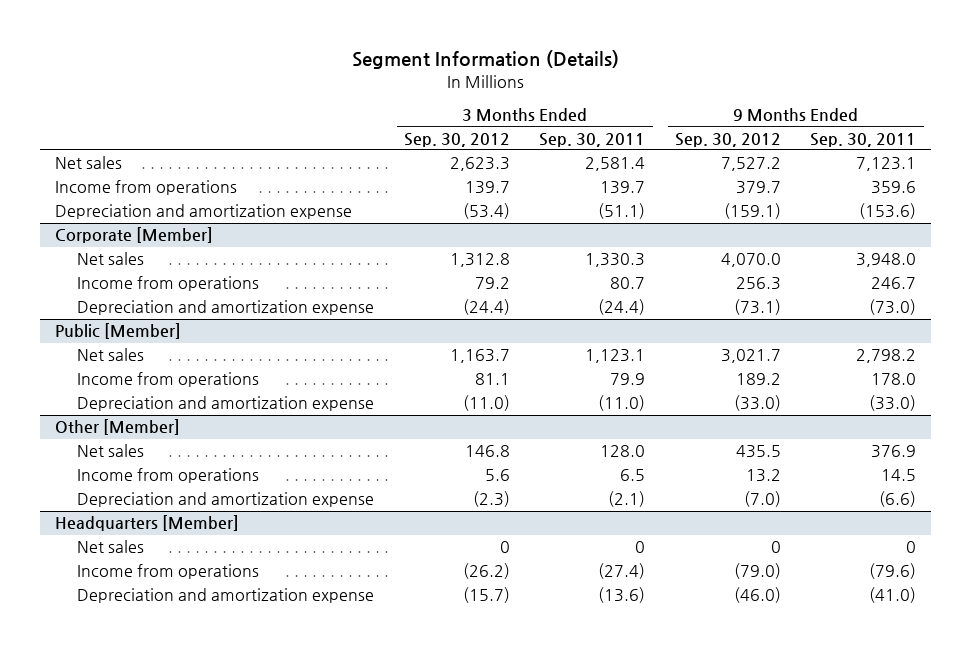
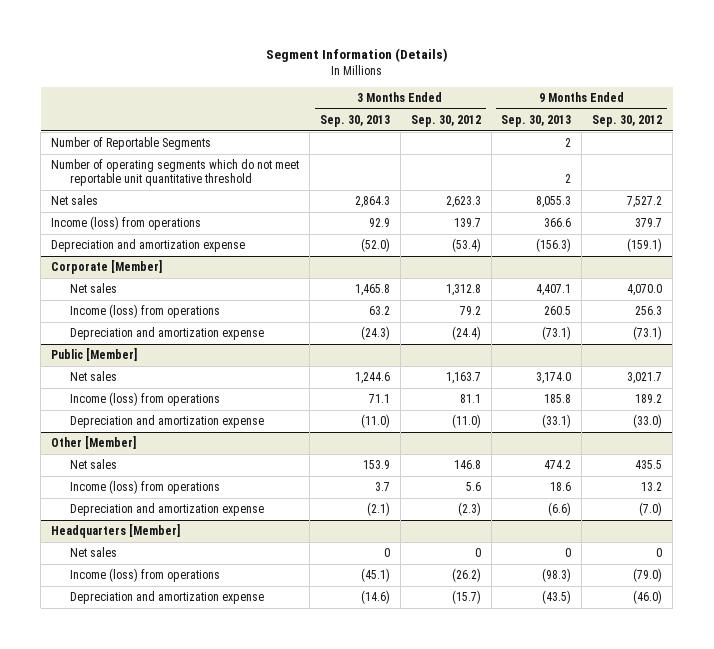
[539,132,646,147] Sep. 30, 2011 -> none
[810,132,917,147] Sep. 30, 2011 -> none
none -> [320,115,391,128] Sep. 30, 2013
none -> [501,115,572,128] Sep. 30, 2013
none -> [51,137,212,151] Number of Reportable Segments
none -> [51,159,300,187] Number of operating segments which do not meet reportable unit quantitative threshold
[54,180,237,196] Income from operations -> [51,216,202,231] Income (loss) from operations
[77,276,260,292] Income from operations -> [69,304,220,319] Income (loss) from operations
[77,372,260,388] Income from operations -> [69,392,220,407] Income (loss) from operations
[77,468,260,484] Income from operations -> [69,480,220,495] Income (loss) from operations
[77,564,260,580] Income from operations -> [69,568,220,583] Income (loss) from operations

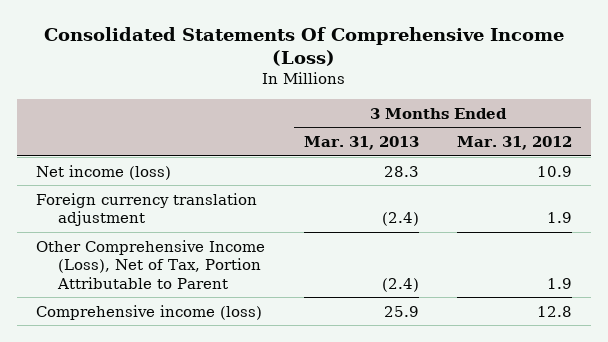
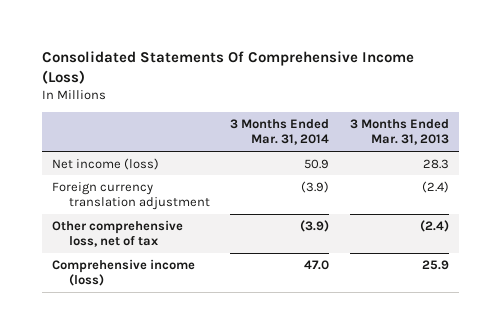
[456,136,572,151] Mar. 31, 2012 -> none
none -> [230,119,330,146] 3 Months Ended Mar. 31, 2014
[36,239,266,289] Other Comprehensive Income (Loss), Net of Tax, Portion Attributable to Parent -> [52,219,184,248] Other comprehensive loss, net of tax

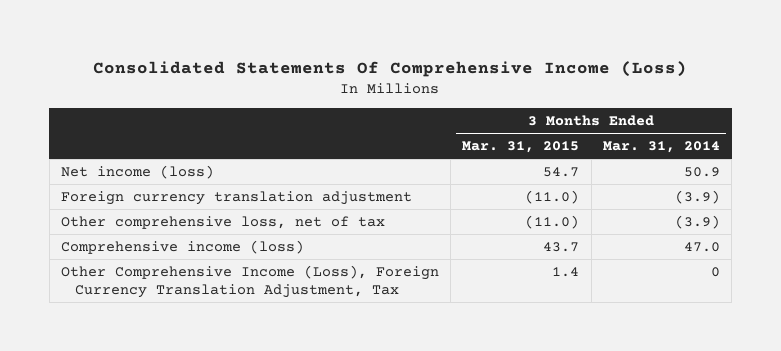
[349,119,449,146] 3 Months Ended Mar. 31, 2013 -> none
none -> [462,140,580,153] Mar. 31, 2015
none -> [60,264,439,299] Other Comprehensive Income (Loss), Foreign Currency Translation Adjustment, Tax

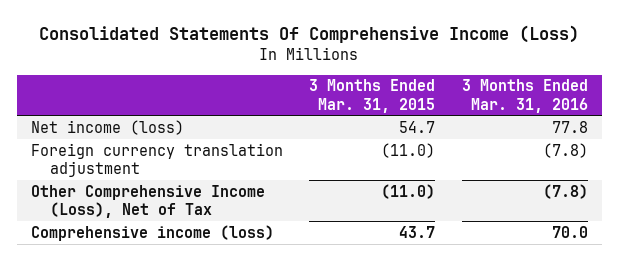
[602,140,720,153] Mar. 31, 2014 -> none
none -> [462,79,589,113] 3 Months Ended Mar. 31, 2016
[60,215,385,229] Other comprehensive loss, net of tax -> [30,184,265,219] Other Comprehensive Income (Loss), Net of Tax
[60,264,439,299] Other Comprehensive Income (Loss), Foreign Currency Translation Adjustment, Tax -> none

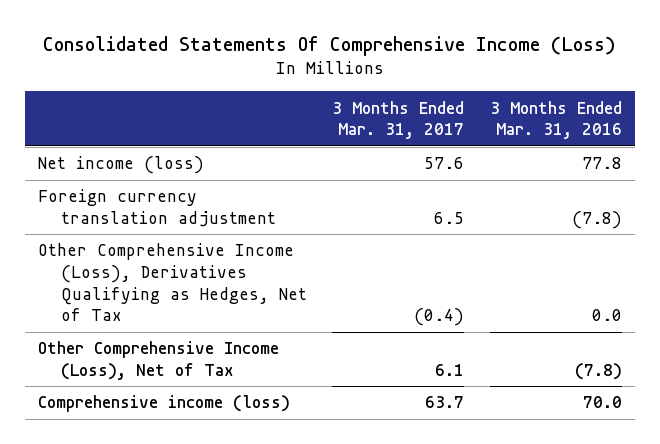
[309,79,436,113] 3 Months Ended Mar. 31, 2015 -> none
none -> [332,100,465,140] 3 Months Ended Mar. 31, 2017
none -> [37,243,307,322] Other Comprehensive Income (Loss), Derivatives Qualifying as Hedges, Net of Tax

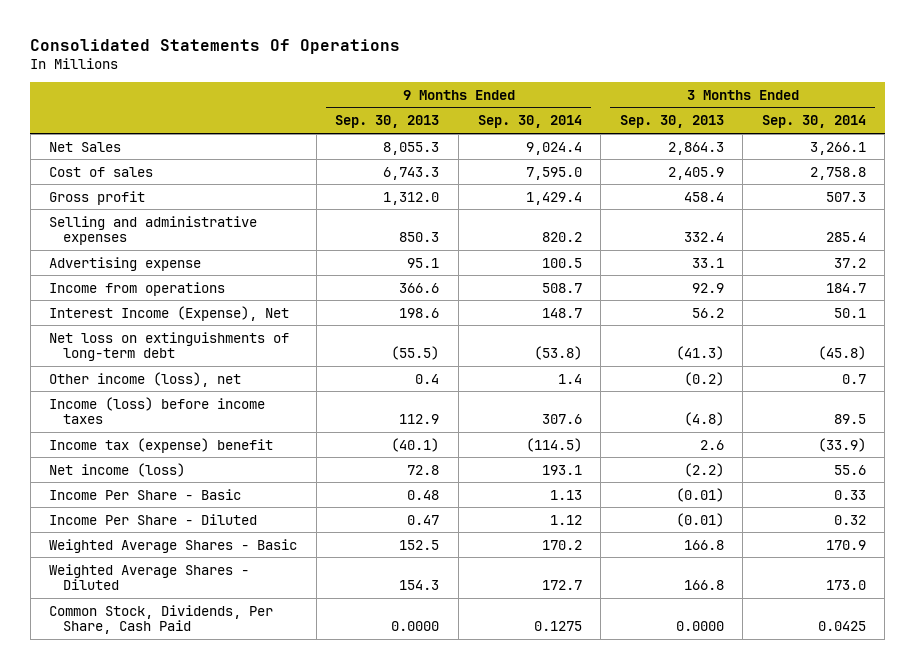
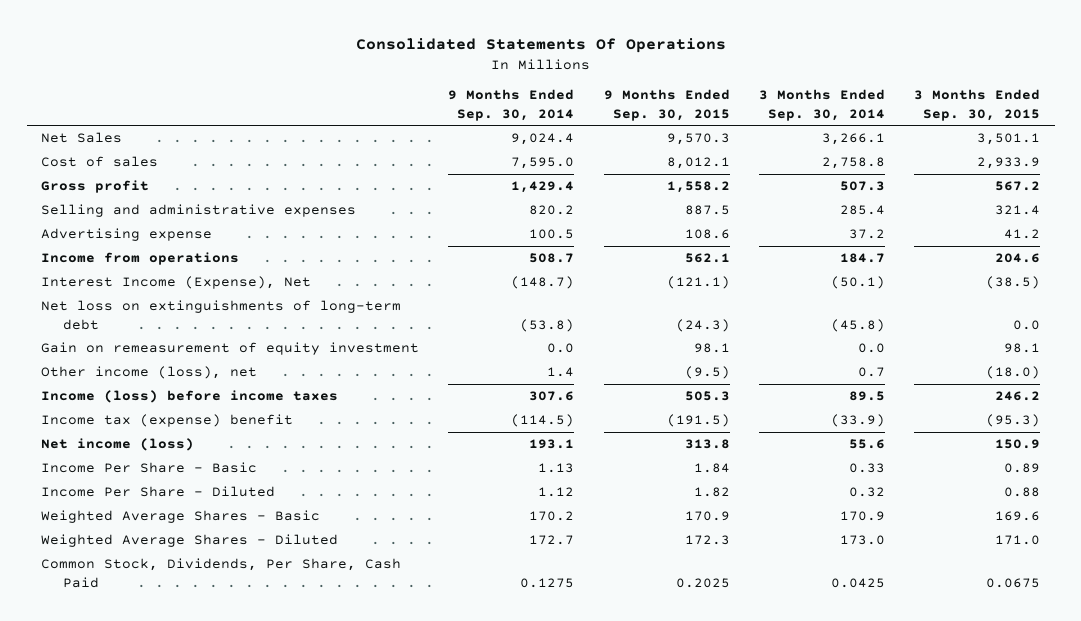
[335,115,440,129] Sep. 30, 2013 -> none
[619,115,724,129] Sep. 30, 2013 -> none
none -> [603,89,730,121] 9 Months Ended Sep. 30, 2015
none -> [914,89,1041,121] 3 Months Ended Sep. 30, 2015
[541,307,582,318] 148.7 -> [511,276,575,290] (148.7)
[833,307,866,318] 50.1 -> [830,276,885,290] (50.1)
none -> [41,342,420,356] Gain on remeasurement of equity investment

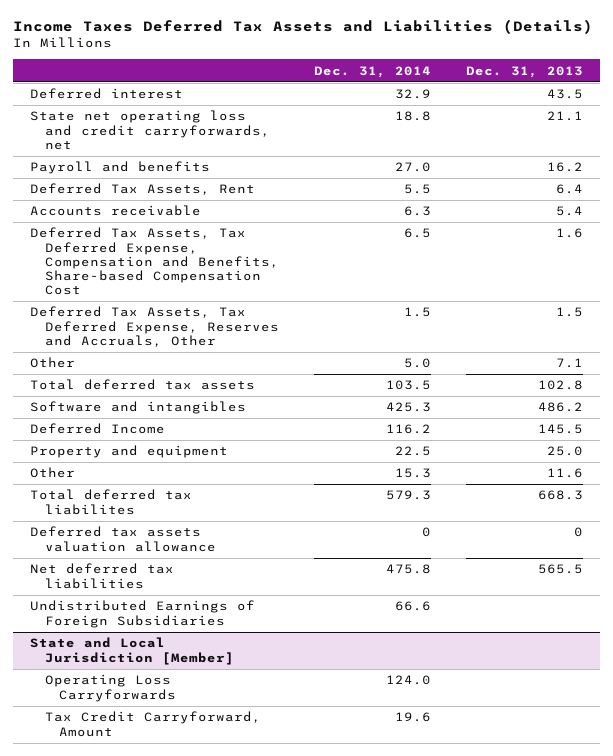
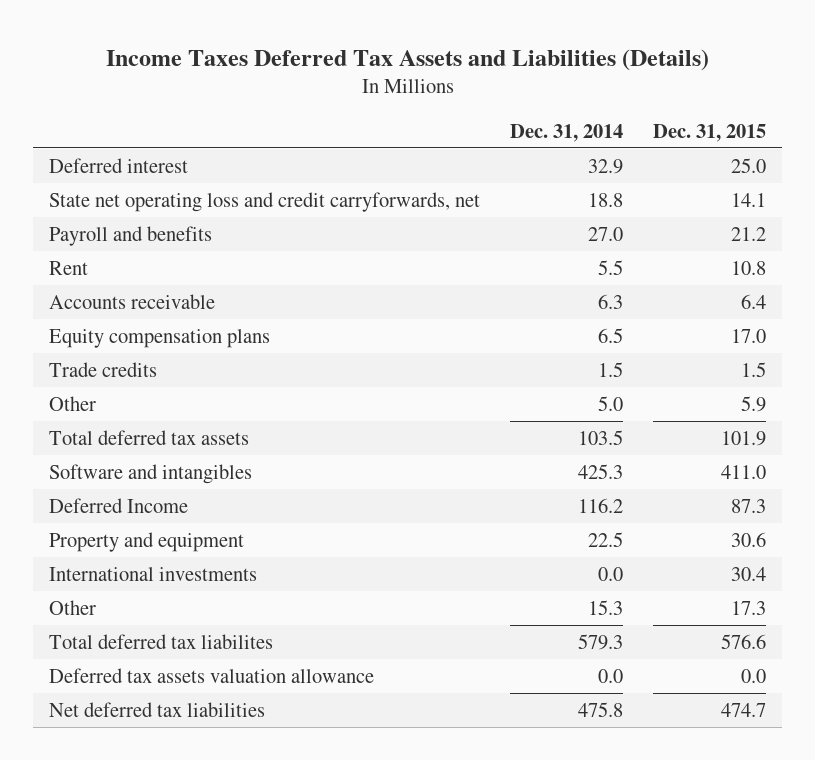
[465,65,583,78] Dec. 31, 2013 -> none
none -> [653,123,767,142] Dec. 31, 2015
[30,183,256,196] Deferred Tax Assets, Rent -> [48,260,88,275] Rent
[30,227,279,296] Deferred Tax Assets, Tax Deferred Expense, Compensation and Benefits, Share-based Compensation Cost -> [48,328,270,348] Equity compensation plans
[30,306,279,347] Deferred Tax Assets, Tax Deferred Expense, Reserves and Accruals, Other -> [48,361,157,377] Trade credits
none -> [48,566,257,581] International investments
[421,527,431,538] 0 -> [598,668,624,683] 0.0
[30,600,256,628] Undistributed Earnings of Foreign Subsidiaries -> none
[30,637,234,665] State and Local Jurisdiction [Member] -> none
[44,674,177,702] Operating Loss Carryforwards -> none
[44,711,261,737] Tax Credit Carryforward, Amount -> none

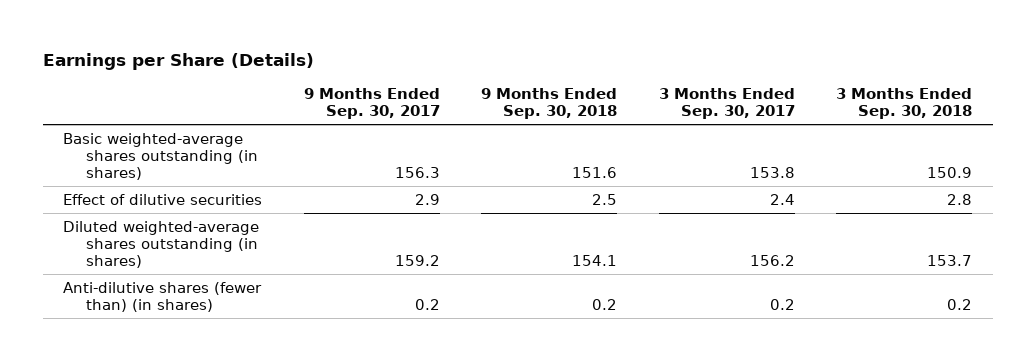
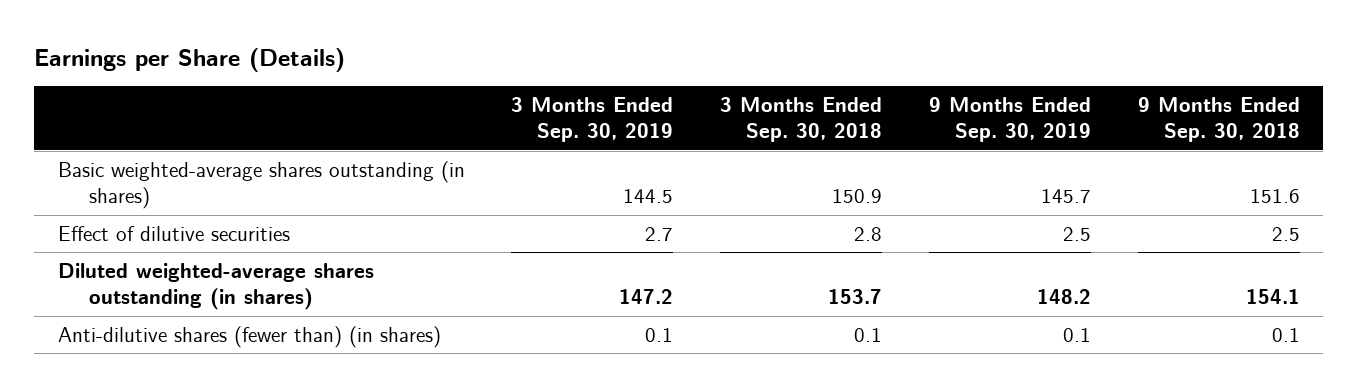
[303,88,440,120] 9 Months Ended Sep. 30, 2017 -> none
[658,88,795,120] 3 Months Ended Sep. 30, 2017 -> none
none -> [511,96,674,143] 3 Months Ended Sep. 30, 2019
none -> [929,96,1092,143] 9 Months Ended Sep. 30, 2019
[592,298,618,310] 0.2 -> [1271,327,1300,342] 0.1
[947,298,973,310] 0.2 -> [854,327,883,342] 0.1

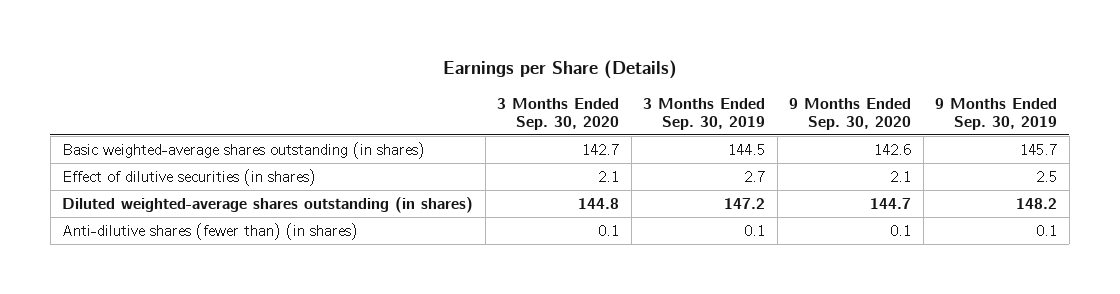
[720,96,883,143] 3 Months Ended Sep. 30, 2018 -> none
[1137,96,1300,143] 9 Months Ended Sep. 30, 2018 -> none
none -> [497,97,620,130] 3 Months Ended Sep. 30, 2020
none -> [789,97,912,130] 9 Months Ended Sep. 30, 2020
[57,225,290,241] Effect of dilutive securities -> [62,168,317,186] Effect of dilutive securities (in shares)

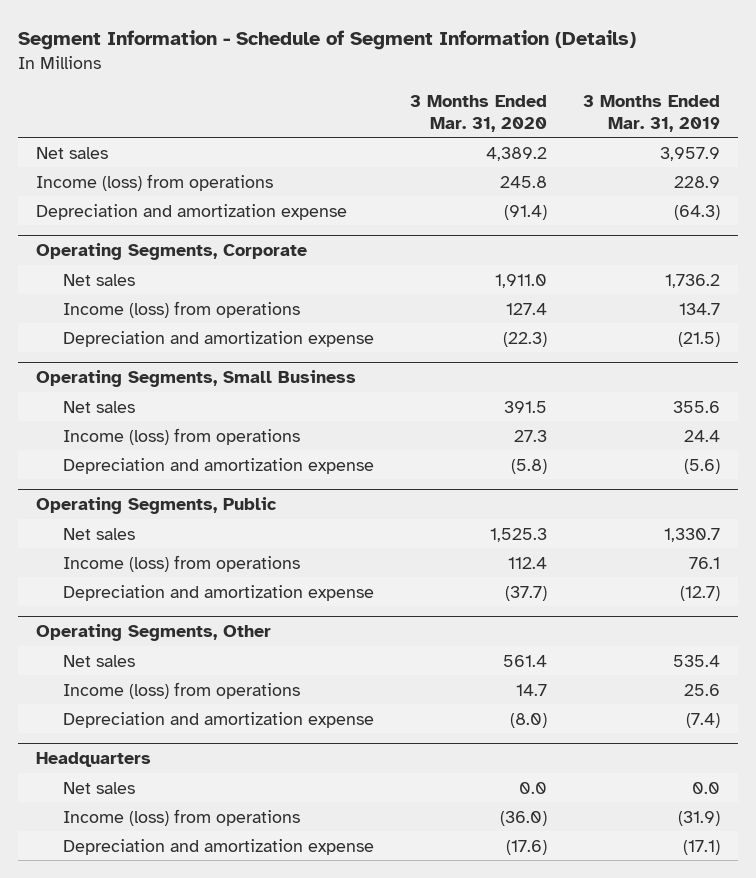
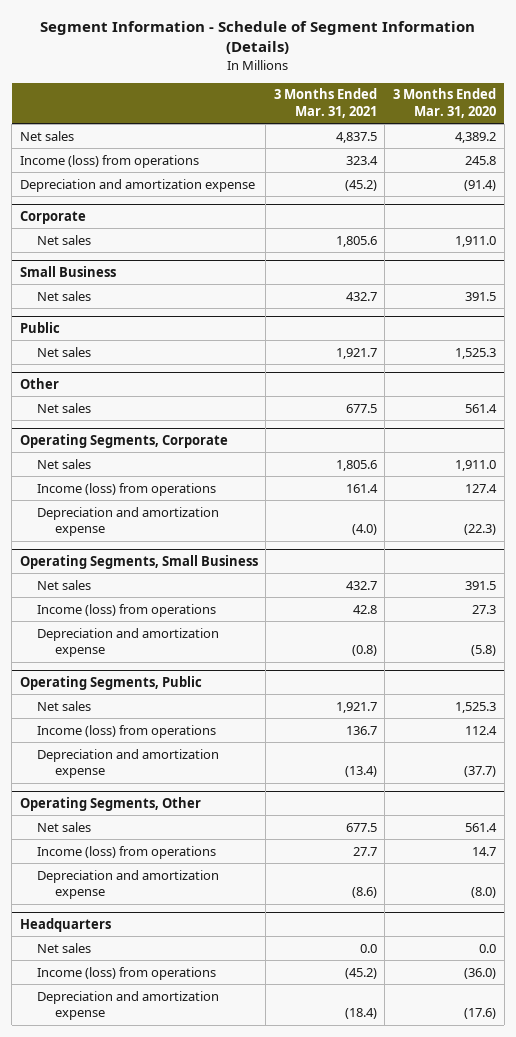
[582,95,720,132] 3 Months Ended Mar. 31, 2019 -> none
none -> [273,88,377,119] 3 Months Ended Mar. 31, 2021
none -> [19,210,86,224] Corporate
none -> [37,234,92,245] Net sales
none -> [19,265,116,277] Small Business
none -> [37,290,92,301] Net sales
none -> [19,321,60,333] Public
none -> [37,346,92,357] Net sales
none -> [19,377,59,389] Other
none -> [37,402,92,413] Net sales

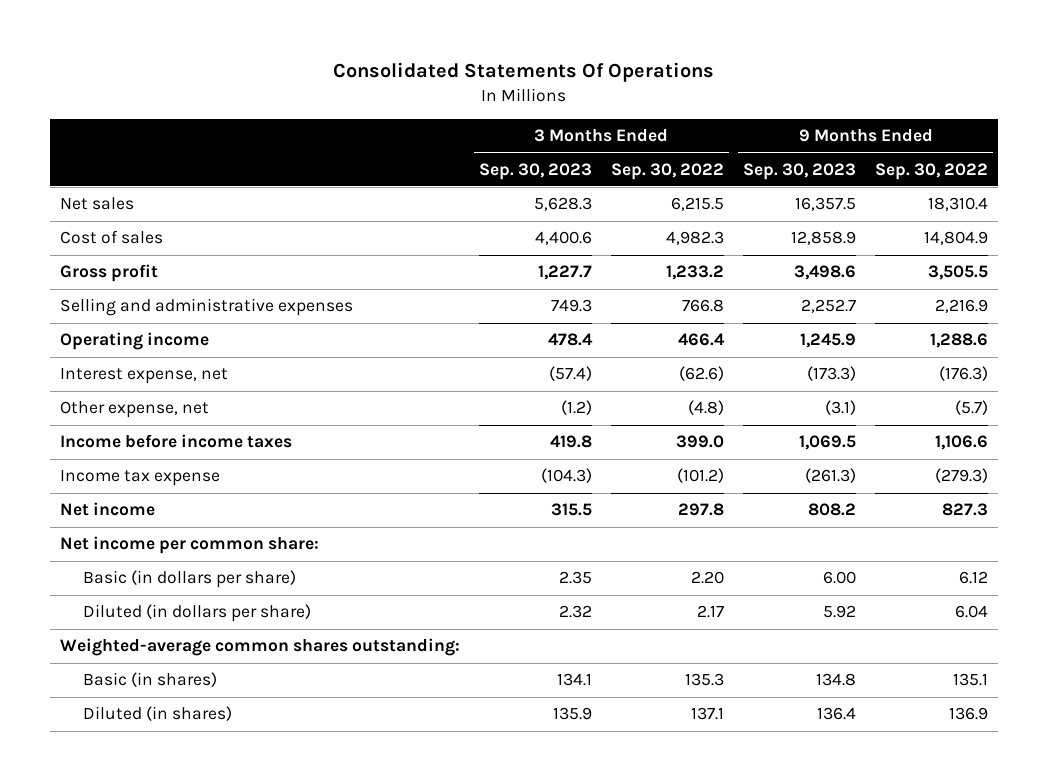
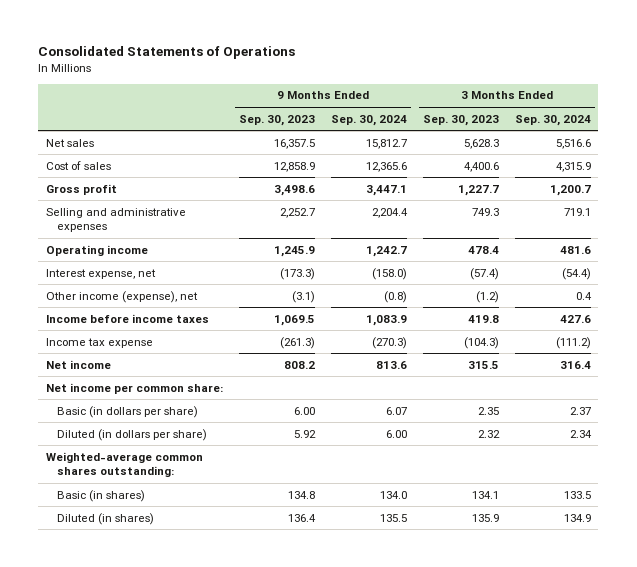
[332,62,714,83] Consolidated Statements Of Operations -> [38,46,296,60] Consolidated Statements of Operations
[610,162,724,180] Sep. 30, 2022 -> none
[875,162,989,180] Sep. 30, 2022 -> none
none -> [330,114,407,126] Sep. 30, 2024
none -> [514,114,591,126] Sep. 30, 2024
[59,401,209,419] Other expense, net -> [46,290,199,303] Other income (expense), net

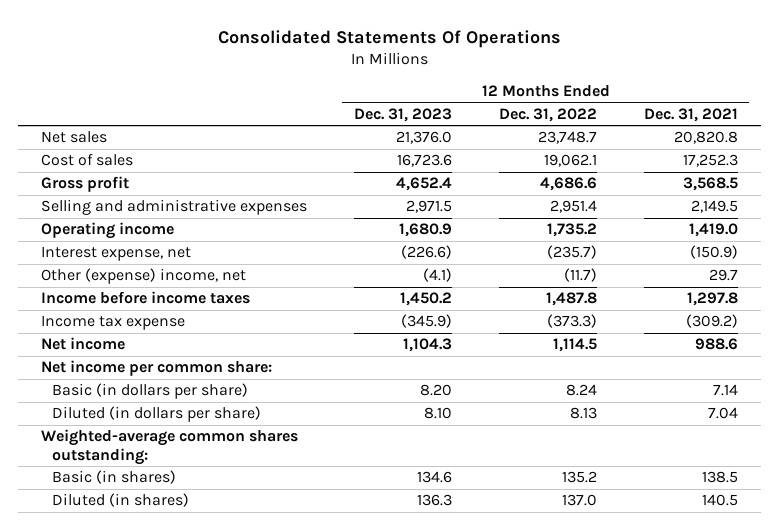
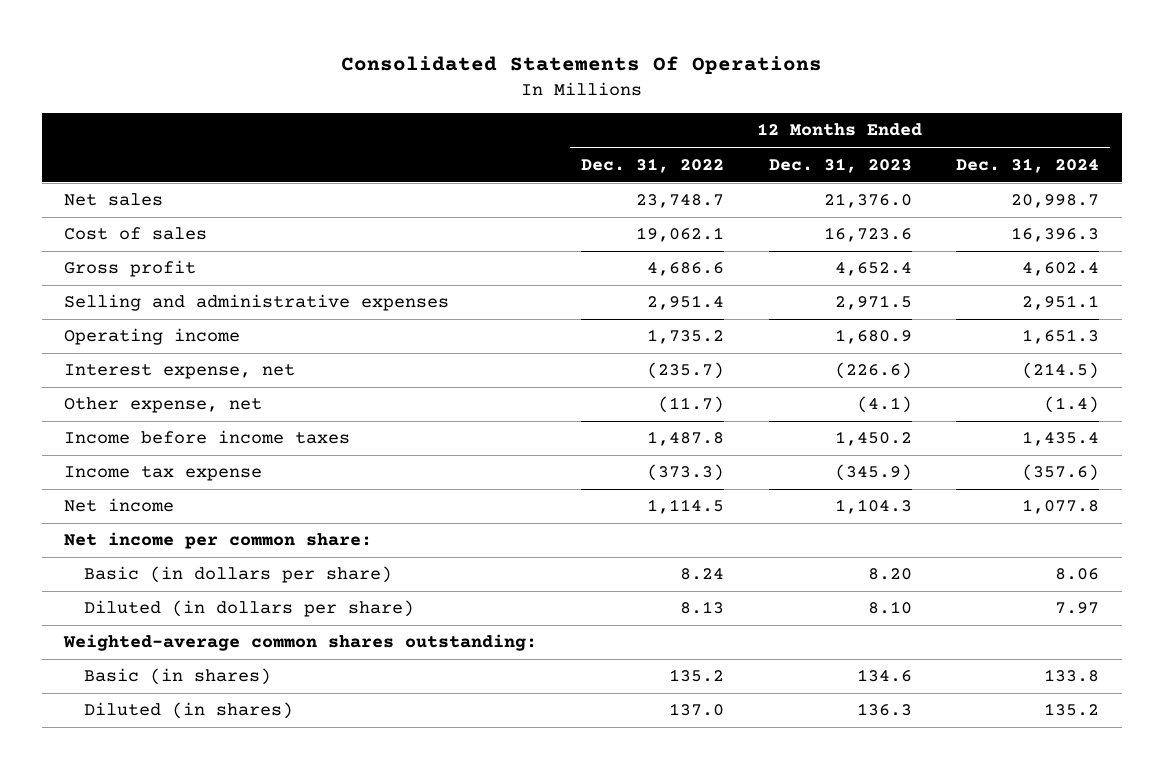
[643,107,738,122] Dec. 31, 2021 -> none
none -> [956,157,1100,173] Dec. 31, 2024
[41,268,247,285] Other (expense) income, net -> [63,397,262,414] Other expense, net

